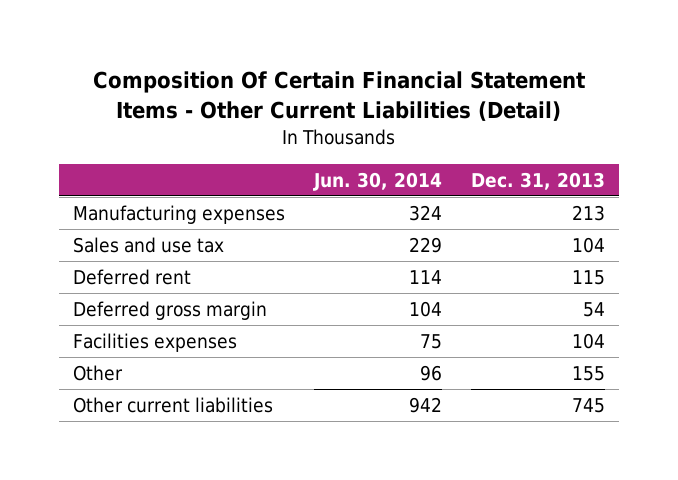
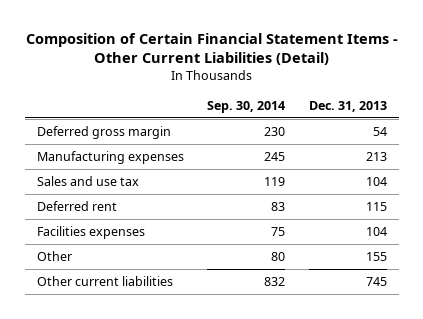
[92,71,586,122] Composition Of Certain Financial Statement Items - Other Current Liabilities (Detail) -> [25,33,398,66] Composition of Certain Financial Statement Items - Other Current Liabilities (Detail)
[312,171,442,191] Jun. 30, 2014 -> none
none -> [207,100,286,113] Sep. 30, 2014
[73,301,268,321] Deferred gross margin -> [36,126,171,140] Deferred gross margin

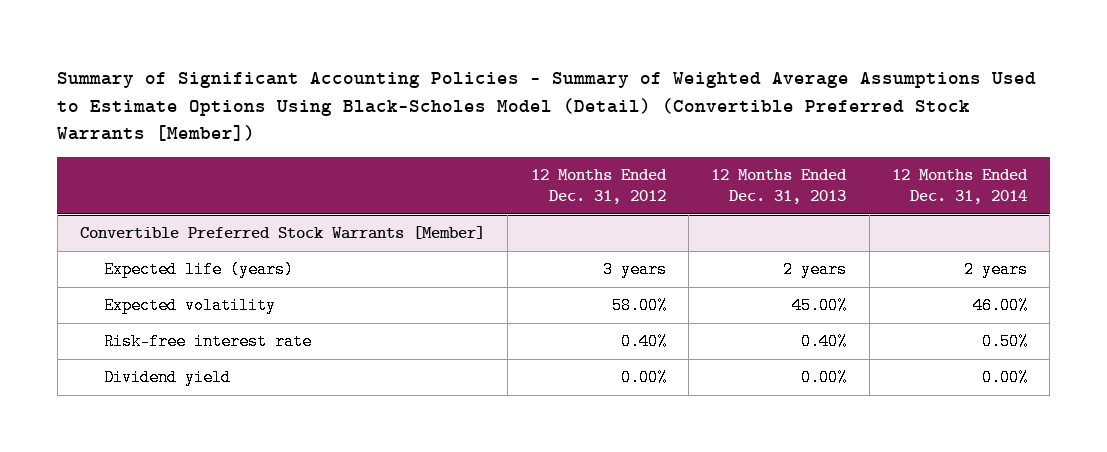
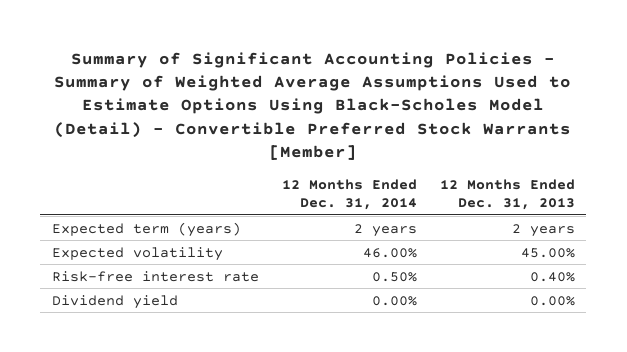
[57,72,1037,142] Summary of Significant Accounting Policies - Summary of Weighted Average Assumptions Used to Estimate Options Using Black-Scholes Model (Detail) (Convertible Preferred Stock Warrants [Member]) -> [54,51,572,160] Summary of Significant Accounting Policies - Summary of Weighted Average Assumptions Used to Estimate Options Using Black-Scholes Model (Detail) - Convertible Preferred Stock Warrants [Member]
[530,168,667,205] 12 Months Ended Dec. 31, 2012 -> none
[79,226,485,240] Convertible Preferred Stock Warrants [Member] -> none
[104,261,295,279] Expected life (years) -> [51,221,241,237] Expected term (years)

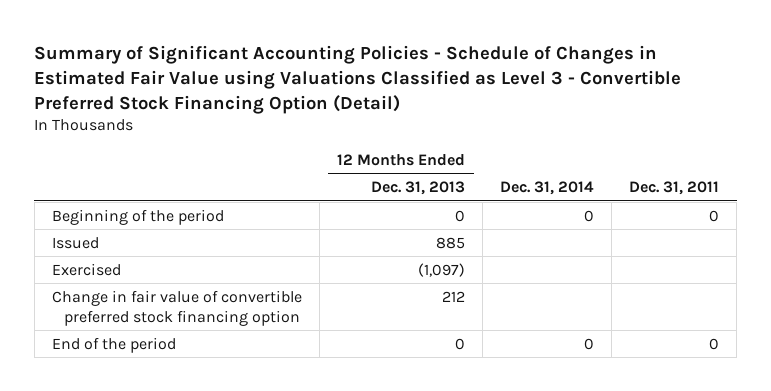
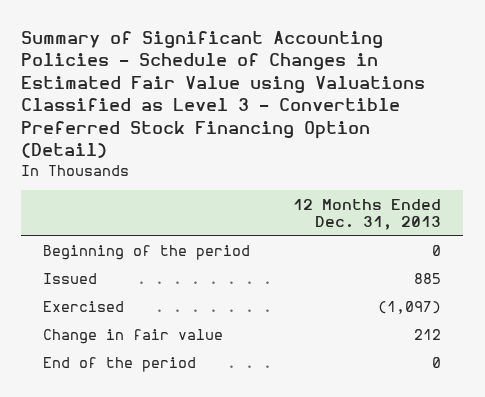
[499,181,594,196] Dec. 31, 2014 -> none
[629,181,720,196] Dec. 31, 2011 -> none
[51,289,302,326] Change in fair value of convertible preferred stock financing option -> [43,328,224,344] Change in fair value

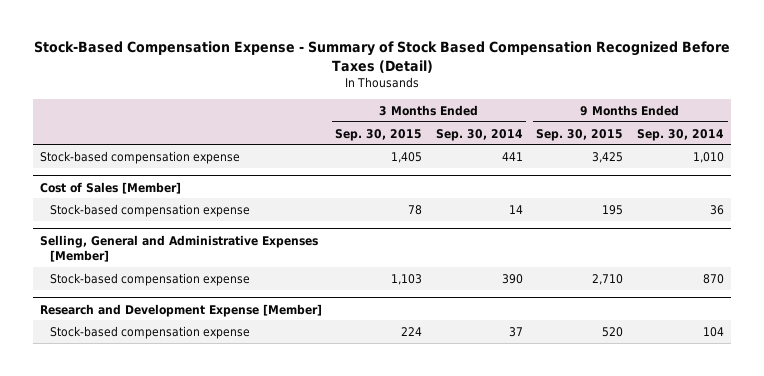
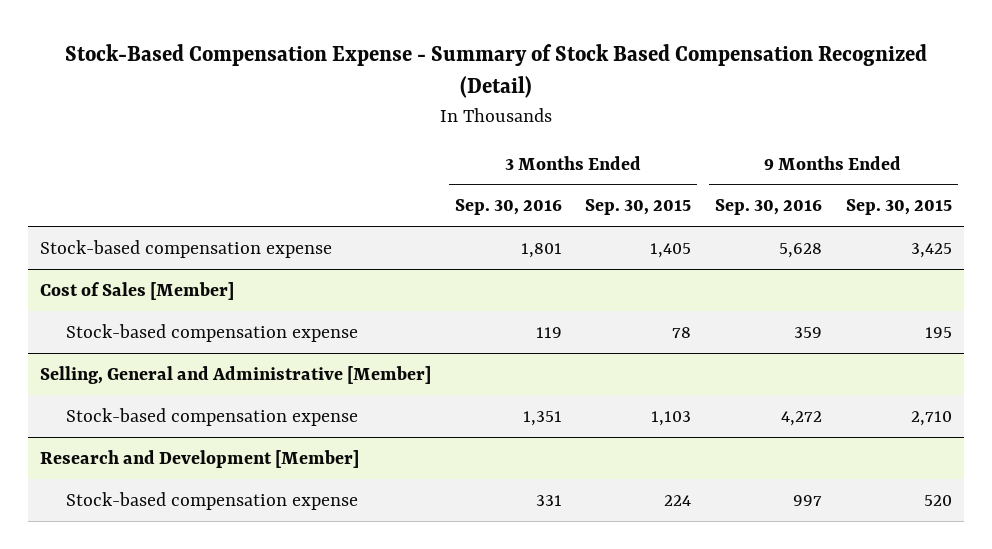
[33,40,730,73] Stock-Based Compensation Expense - Summary of Stock Based Compensation Recognized Before Taxes (Detail) -> [64,43,927,99] Stock-Based Compensation Expense - Summary of Stock Based Compensation Recognized (Detail)
[435,128,523,141] Sep. 30, 2014 -> none
[637,128,725,141] Sep. 30, 2014 -> none
none -> [454,199,562,216] Sep. 30, 2016
none -> [715,199,823,216] Sep. 30, 2016
[39,234,318,263] Selling, General and Administrative Expenses [Member] -> [39,365,431,384] Selling, General and Administrative [Member]
[39,303,322,317] Research and Development Expense [Member] -> [39,449,359,468] Research and Development [Member]

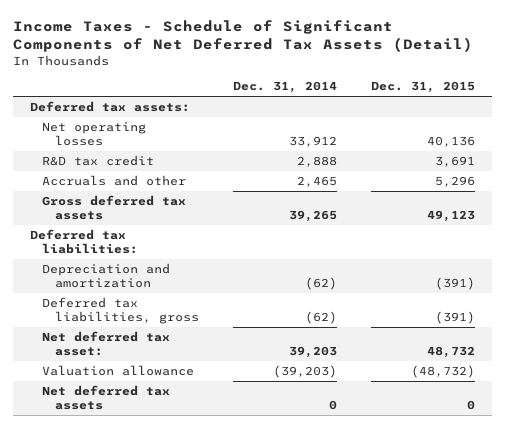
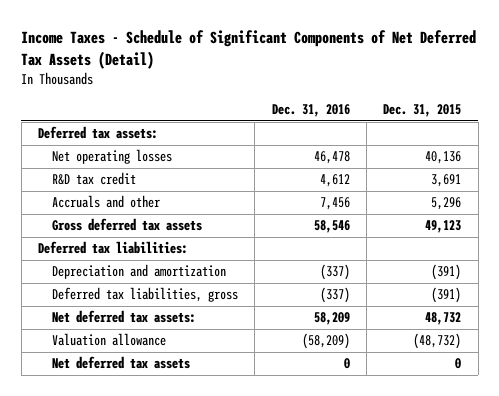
[232,81,337,94] Dec. 31, 2014 -> none
none -> [271,104,350,118] Dec. 31, 2016
[42,331,171,357] Net deferred tax asset: -> [52,310,197,324] Net deferred tax assets:

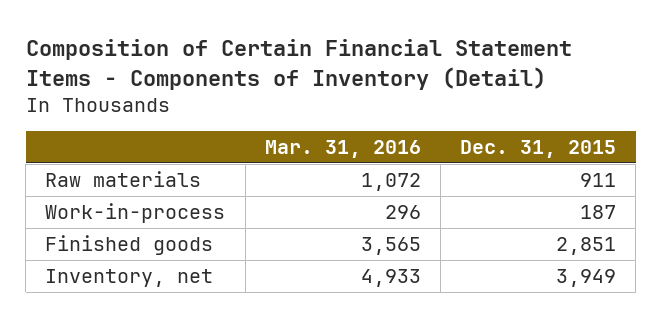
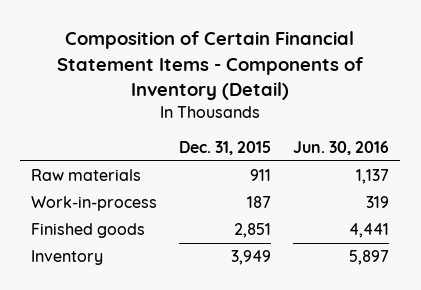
[264,140,421,159] Mar. 31, 2016 -> none
none -> [293,140,390,155] Jun. 30, 2016
[45,268,214,287] Inventory, net -> [31,250,104,266] Inventory

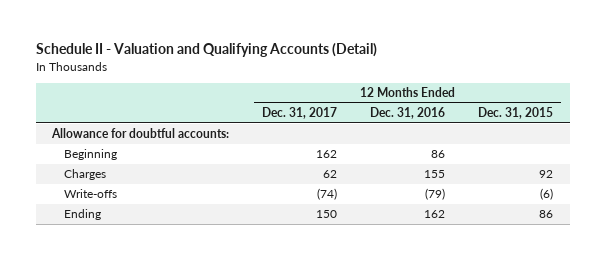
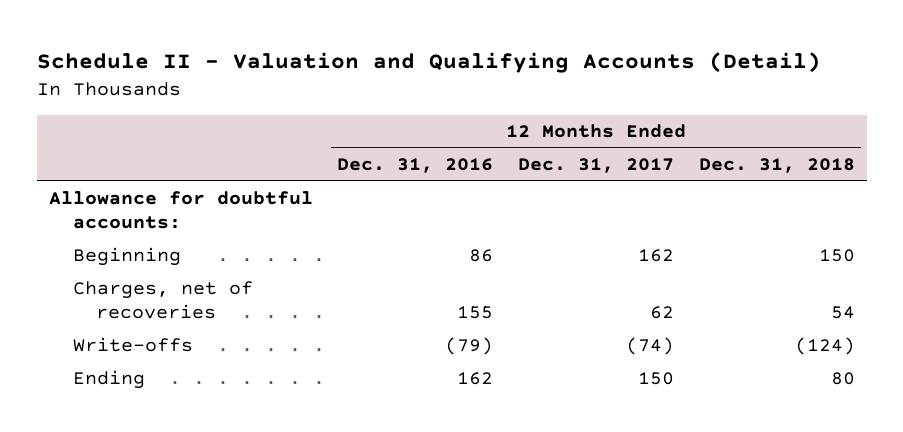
[478,107,554,120] Dec. 31, 2015 -> none
none -> [698,158,855,174] Dec. 31, 2018
[64,169,107,181] Charges -> [72,281,253,320] Charges, net of recoveries

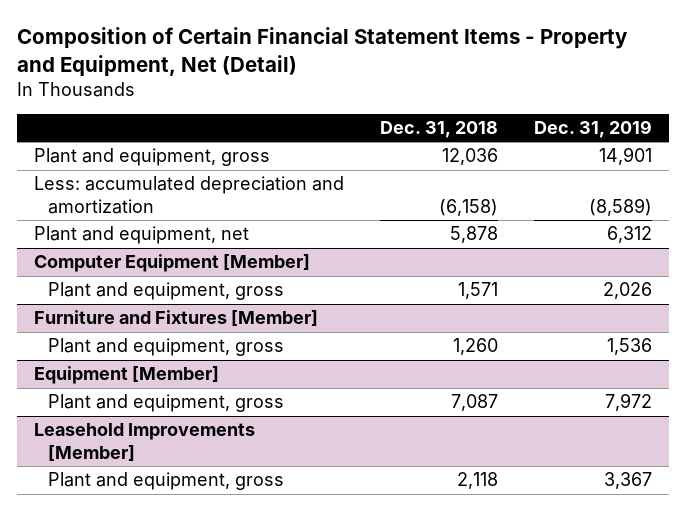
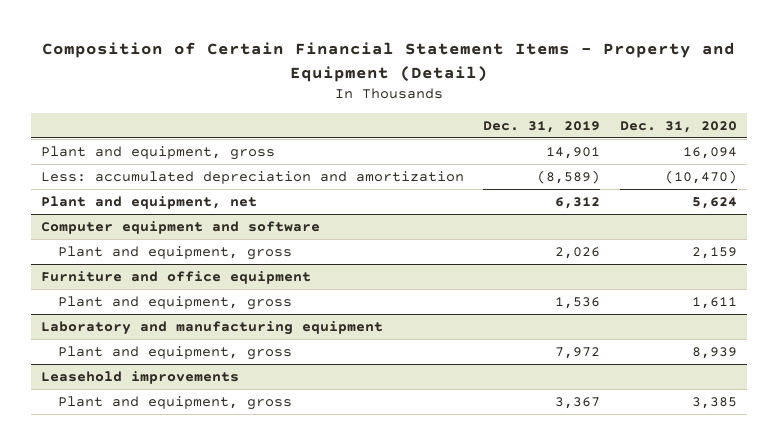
[16,27,628,76] Composition of Certain Financial Statement Items - Property and Equipment, Net (Detail) -> [41,42,735,82] Composition of Certain Financial Statement Items - Property and Equipment (Detail)
[380,121,499,139] Dec. 31, 2018 -> none
none -> [620,121,738,134] Dec. 31, 2020
[34,254,311,273] Computer Equipment [Member] -> [40,220,320,234] Computer equipment and software
[34,310,319,328] Furniture and Fixtures [Member] -> [40,270,311,284] Furniture and office equipment
[34,366,220,385] Equipment [Member] -> [40,320,383,335] Laboratory and manufacturing equipment
[34,423,256,462] Leasehold Improvements [Member] -> [40,370,239,384] Leasehold improvements

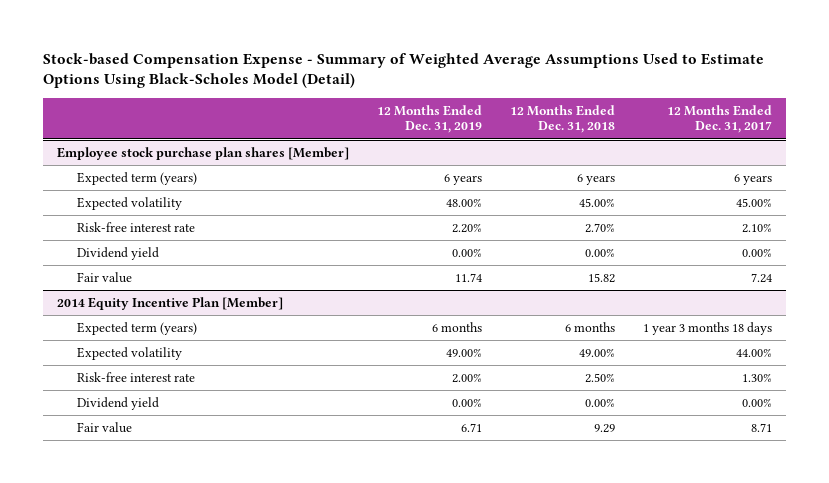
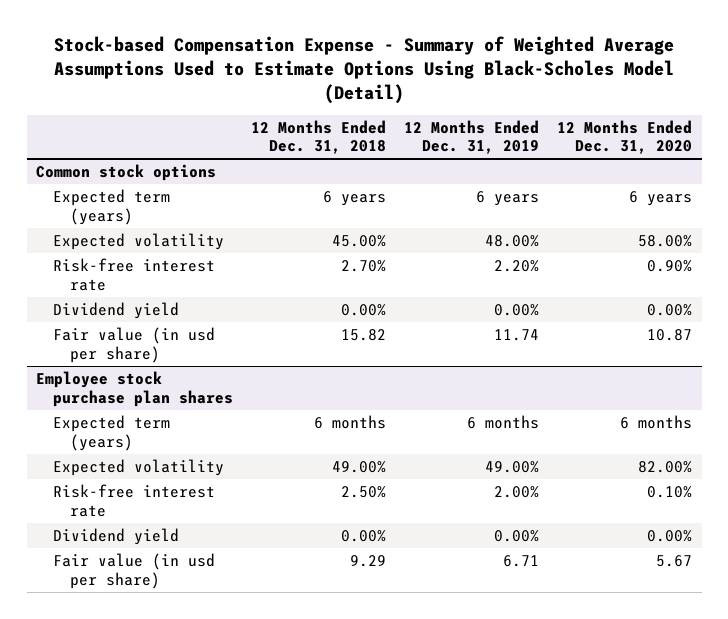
[667,104,773,134] 12 Months Ended Dec. 31, 2017 -> none
none -> [557,119,693,155] 12 Months Ended Dec. 31, 2020
[57,146,350,160] Employee stock purchase plan shares [Member] -> none
none -> [35,163,216,181] Common stock options
[57,296,284,310] 2014 Equity Incentive Plan [Member] -> none
[77,271,133,283] Fair value -> [52,326,215,363] Fair value (in usd per share)
none -> [35,370,233,407] Employee stock purchase plan shares
[77,421,133,433] Fair value -> [52,552,215,589] Fair value (in usd per share)

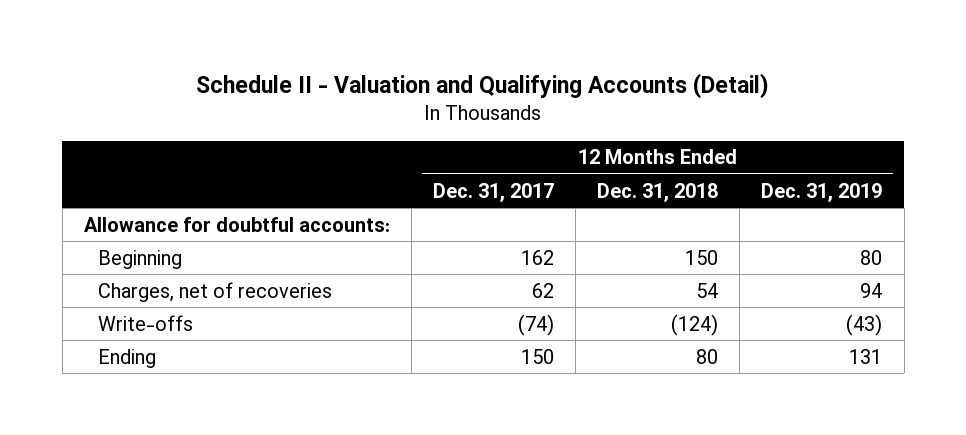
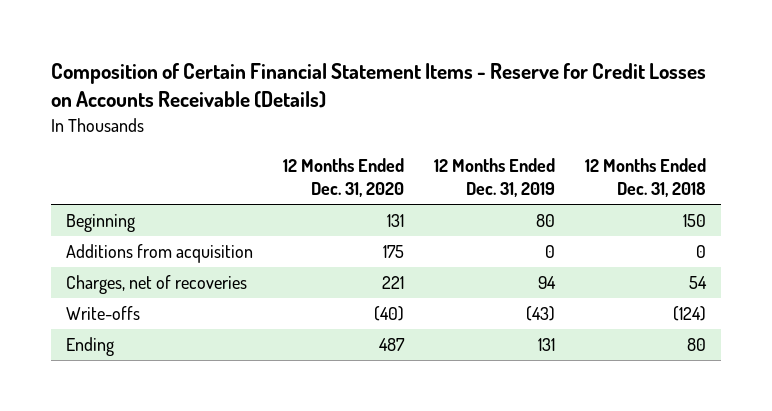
[196,73,770,100] Schedule II - Valuation and Qualifying Accounts (Detail) -> [51,63,707,109] Composition of Certain Financial Statement Items - Reserve for Credit Losses on Accounts Receivable (Details)
[432,182,554,202] Dec. 31, 2017 -> none
none -> [283,158,405,198] 12 Months Ended Dec. 31, 2020
[83,216,390,232] Allowance for doubtful accounts: -> none
none -> [66,244,254,264] Additions from acquisition

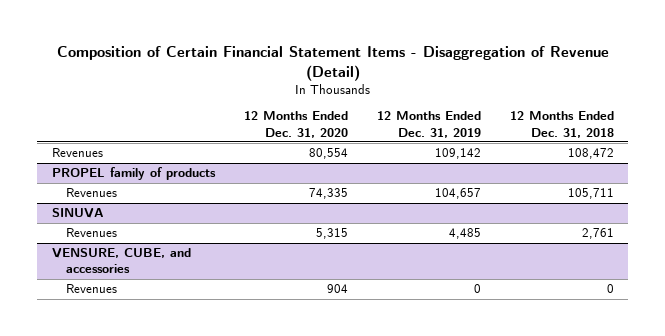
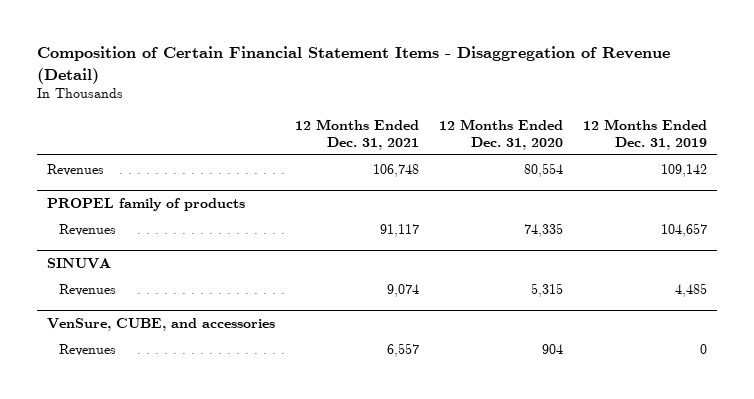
[509,111,614,138] 12 Months Ended Dec. 31, 2018 -> none
none -> [295,118,420,150] 12 Months Ended Dec. 31, 2021
[51,248,191,274] VENSURE, CUBE, and accessories -> [47,318,276,332] VenSure, CUBE, and accessories

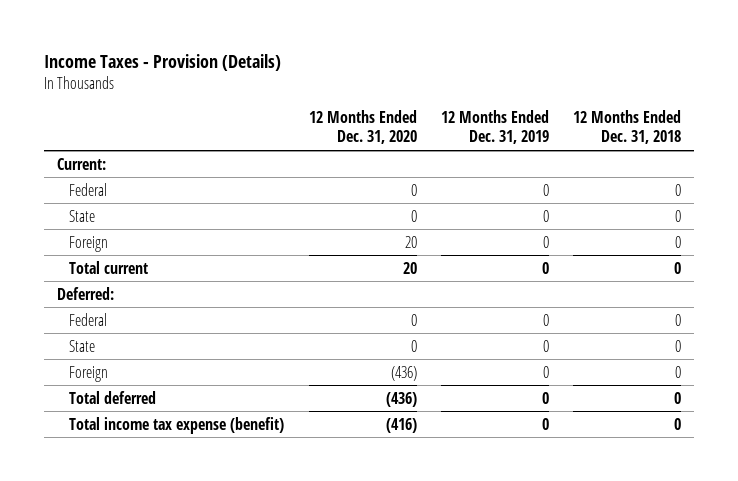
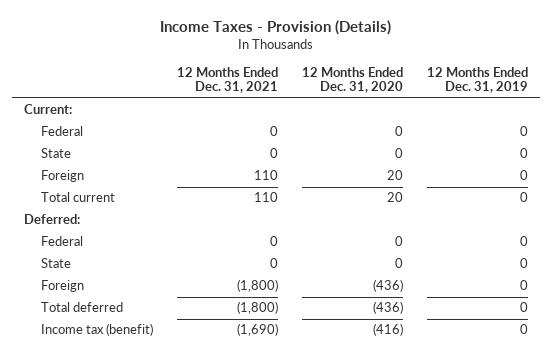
[573,109,682,145] 12 Months Ended Dec. 31, 2018 -> none
none -> [177,66,279,94] 12 Months Ended Dec. 31, 2021
[69,416,285,434] Total income tax expense (benefit) -> [41,323,154,337] Income tax (benefit)

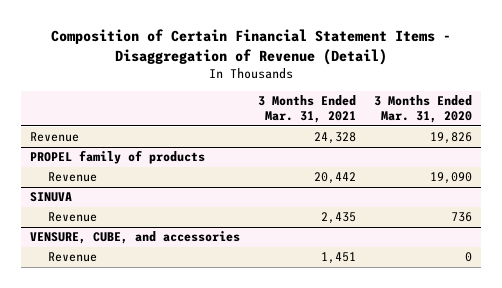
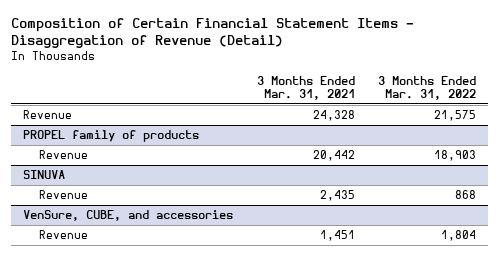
[373,95,472,124] 3 Months Ended Mar. 31, 2020 -> none
none -> [378,75,477,100] 3 Months Ended Mar. 31, 2022
[30,231,241,245] VENSURE, CUBE, and accessories -> [23,209,234,221] VenSure, CUBE, and accessories

